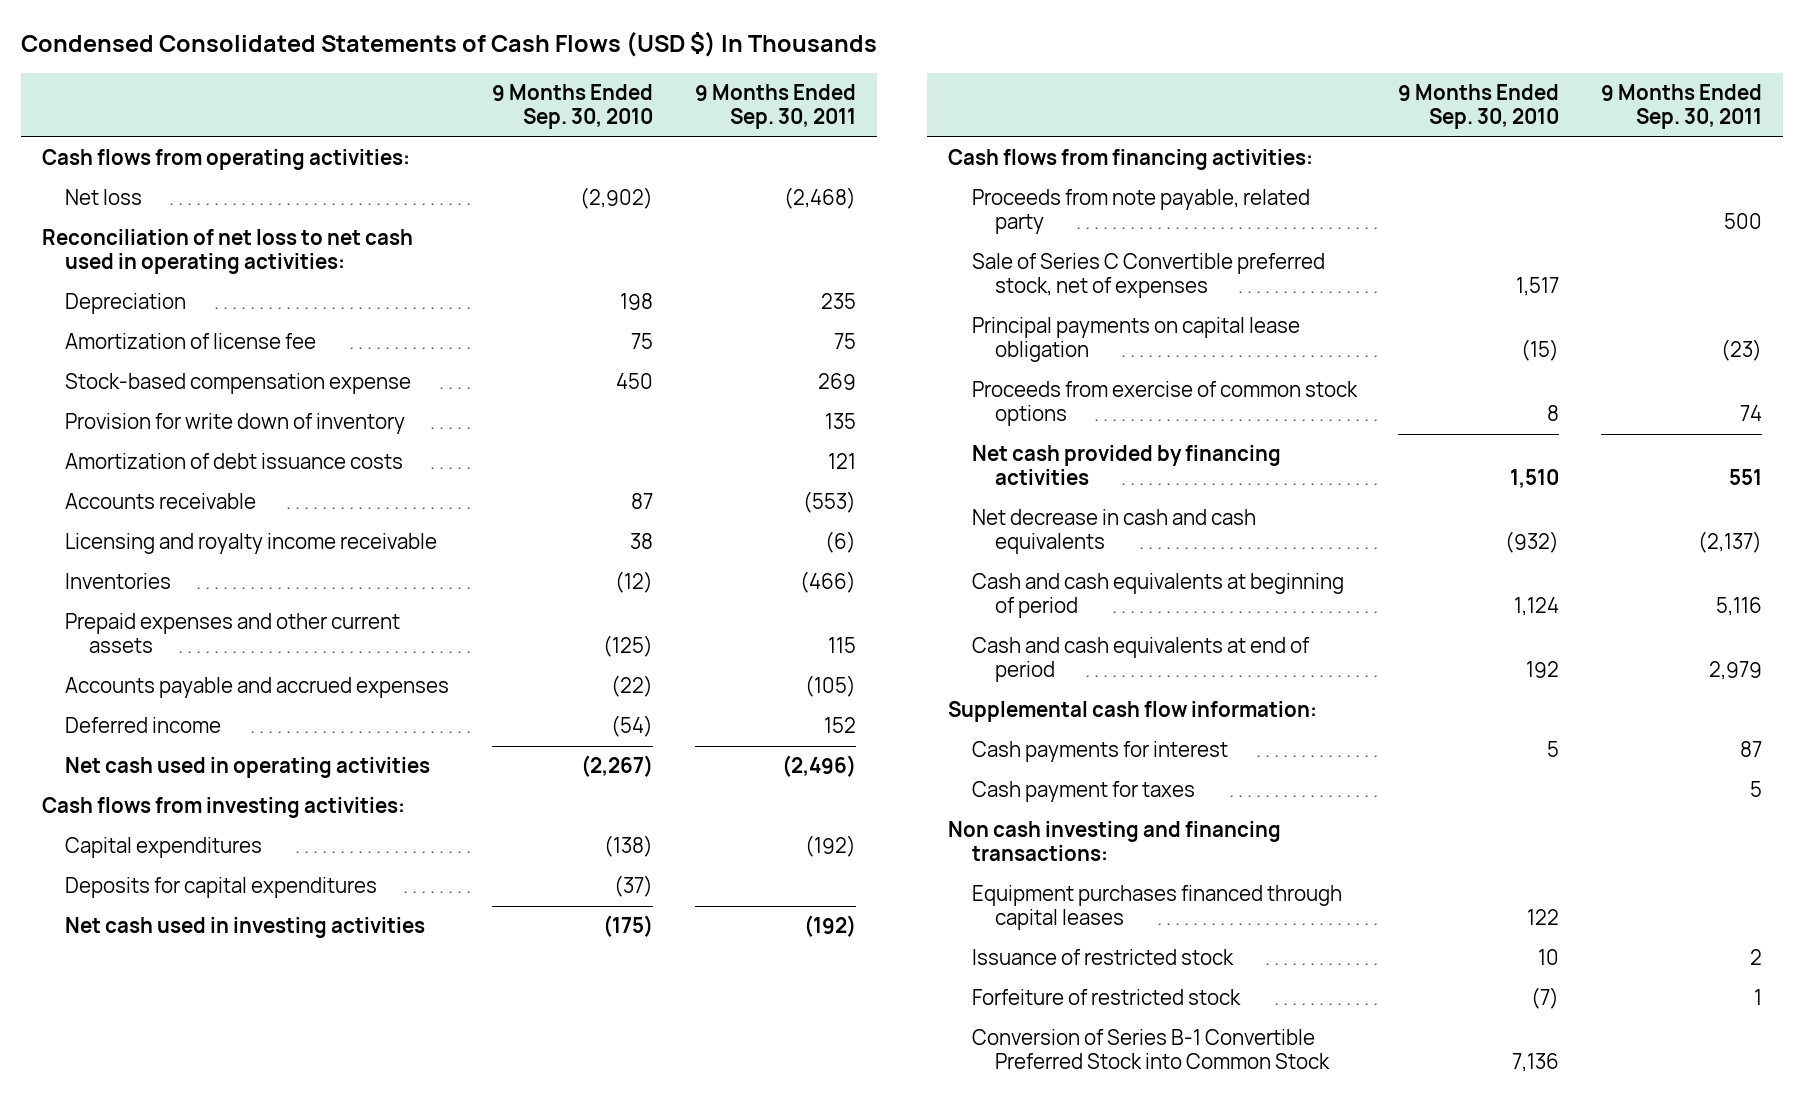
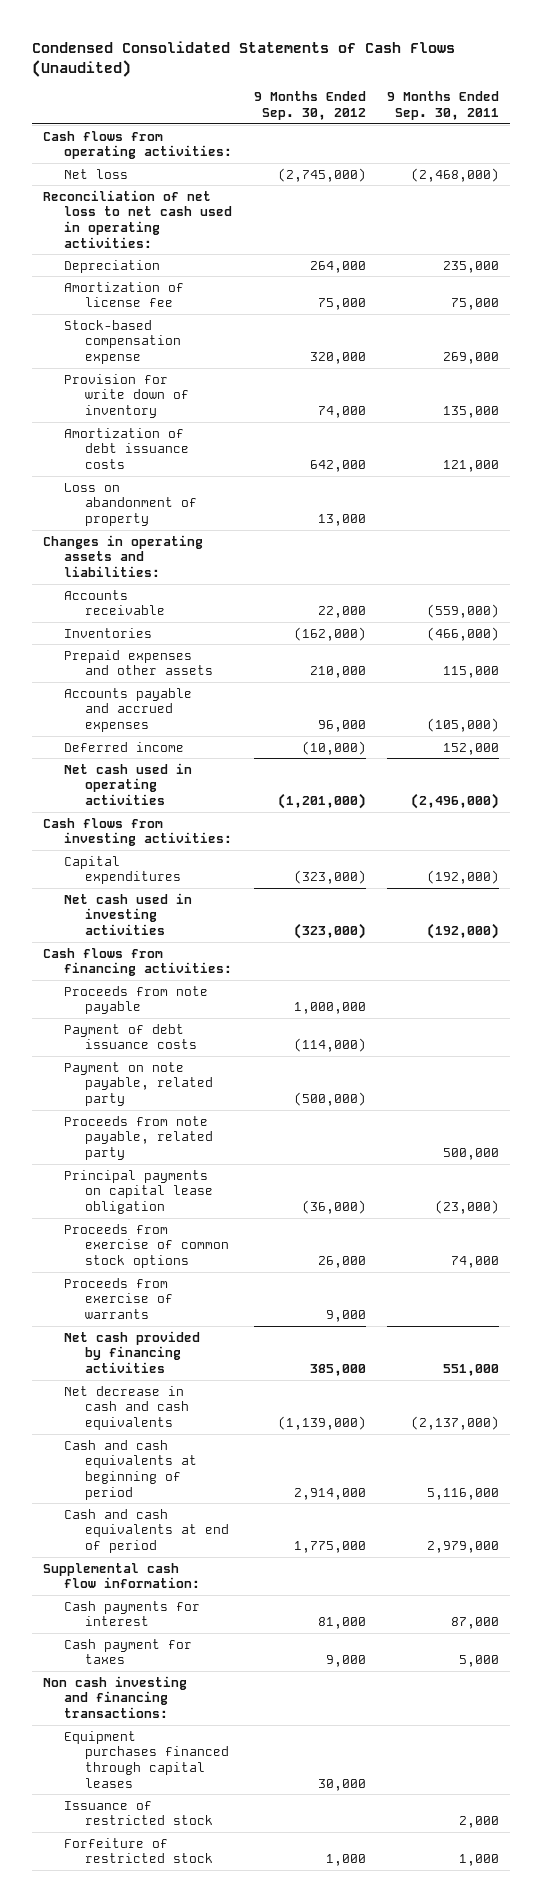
[21,32,878,58] Condensed Consolidated Statements of Cash Flows (USD $) In Thousands -> [32,40,456,77] Condensed Consolidated Statements of Cash Flows (Unaudited)
[492,84,654,130] 9 Months Ended Sep. 30, 2010 -> none
none -> [253,91,366,121] 9 Months Ended Sep. 30, 2012
[783,187,856,210] (2,468) -> [411,167,500,182] (2,468,000)
[65,533,438,555] Licensing and royalty income receivable -> none
[820,293,856,310] 235 -> [443,260,500,273] 235,000
[833,333,856,350] 75 -> [451,298,500,311] 75,000
[817,373,856,391] 269 -> [443,352,500,365] 269,000
[824,413,856,430] 135 -> [443,406,500,419] 135,000
[827,453,856,470] 121 -> [443,460,500,473] 121,000
none -> [63,482,197,527] Loss on abandonment of property
none -> [43,534,204,578] Changes in operating assets and liabilities:
[802,491,856,514] (553) -> [427,604,500,619] (559,000)
[799,571,856,594] (466) -> [427,626,500,641] (466,000)
[65,613,401,654] Prepaid expenses and other current assets -> [63,649,213,676] Prepaid expenses and other assets
[827,637,856,654] 115 -> [443,666,500,679] 115,000
[804,675,856,698] (105) -> [427,718,500,733] (105,000)
[823,717,856,734] 152 -> [443,742,500,755] 152,000
[781,755,856,778] (2,496) -> [411,793,500,810] (2,496,000)
[65,877,378,899] Deposits for capital expenditures -> none
[804,835,856,858] (192) -> [427,870,500,885] (192,000)
[803,915,856,938] (192) -> [427,923,500,940] (192,000)
[971,253,1325,299] Sale of Series C Convertible preferred stock, net of expenses -> none
none -> [63,985,208,1015] Proceeds from note payable
none -> [63,1023,197,1050] Payment of debt issuance costs
none -> [63,1061,213,1107] Payment on note payable, related party
[1724,213,1763,230] 500 -> [443,1148,500,1161] 500,000
[1721,339,1763,362] (23) -> [435,1200,500,1215] (23,000)
[1740,405,1763,422] 74 -> [451,1256,500,1269] 74,000
none -> [63,1277,173,1320] Proceeds from exercise of warrants
[1729,469,1763,486] 551 -> [443,1364,500,1377] 551,000
[1698,531,1763,554] (2,137) -> [411,1416,500,1431] (2,137,000)
[1716,597,1763,617] 5,116 -> [427,1487,500,1500] 5,116,000
[1709,661,1763,681] 2,979 -> [427,1541,500,1554] 2,979,000
[1740,741,1763,758] 87 -> [451,1617,500,1630] 87,000
[1750,781,1763,798] 5 -> [459,1655,500,1668] 5,000
[971,1029,1331,1070] Conversion of Series B-1 Convertible Preferred Stock into Common Stock -> none
[1750,949,1763,966] 2 -> [459,1816,500,1829] 2,000
[1754,989,1763,1006] 1 -> [459,1854,500,1867] 1,000

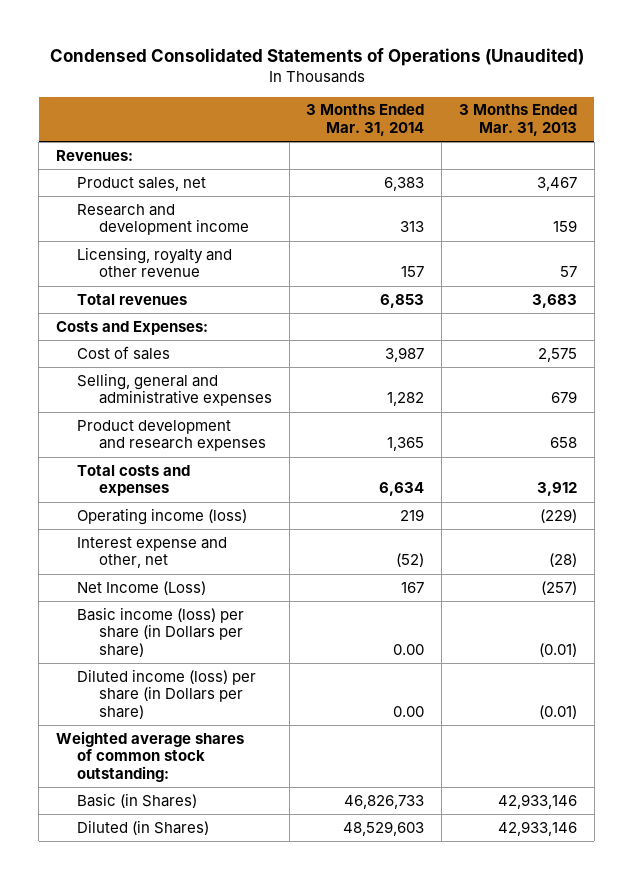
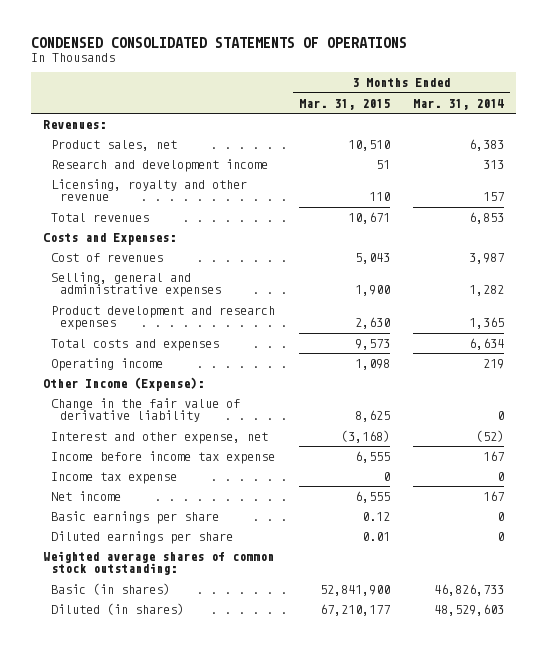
[49,47,584,66] Condensed Consolidated Statements of Operations (Unaudited) -> [31,36,408,48] CONDENSED CONSOLIDATED STATEMENTS OF OPERATIONS
[459,104,578,136] 3 Months Ended Mar. 31, 2013 -> none
none -> [298,98,390,110] Mar. 31, 2015
[77,345,171,360] Cost of sales -> [51,253,164,263] Cost of revenues
[77,507,248,525] Operating income (loss) -> [51,358,164,372] Operating income
none -> [42,377,204,392] Other Income (Expense):
none -> [51,398,241,423] Change in the fair value of derivative liability
[77,536,228,569] Interest expense and other, net -> [51,432,269,445] Interest and other expense, net
none -> [51,451,276,465] Income before income tax expense
none -> [51,472,178,485] Income tax expense
[77,580,207,595] Net Income (Loss) -> [51,491,122,502] Net income
[77,606,245,658] Basic income (loss) per share (in Dollars per share) -> [51,511,220,525] Basic earnings per share
[393,644,425,656] 0.00 -> [496,512,504,522] 0
[77,668,257,720] Diluted income (loss) per share (in Dollars per share) -> [51,531,234,545] Diluted earnings per share
[393,706,425,718] 0.00 -> [496,532,504,542] 0
[77,792,198,808] Basic (in Shares) -> [51,583,171,596] Basic (in shares)
[77,819,210,835] Diluted (in Shares) -> [51,603,185,616] Diluted (in shares)

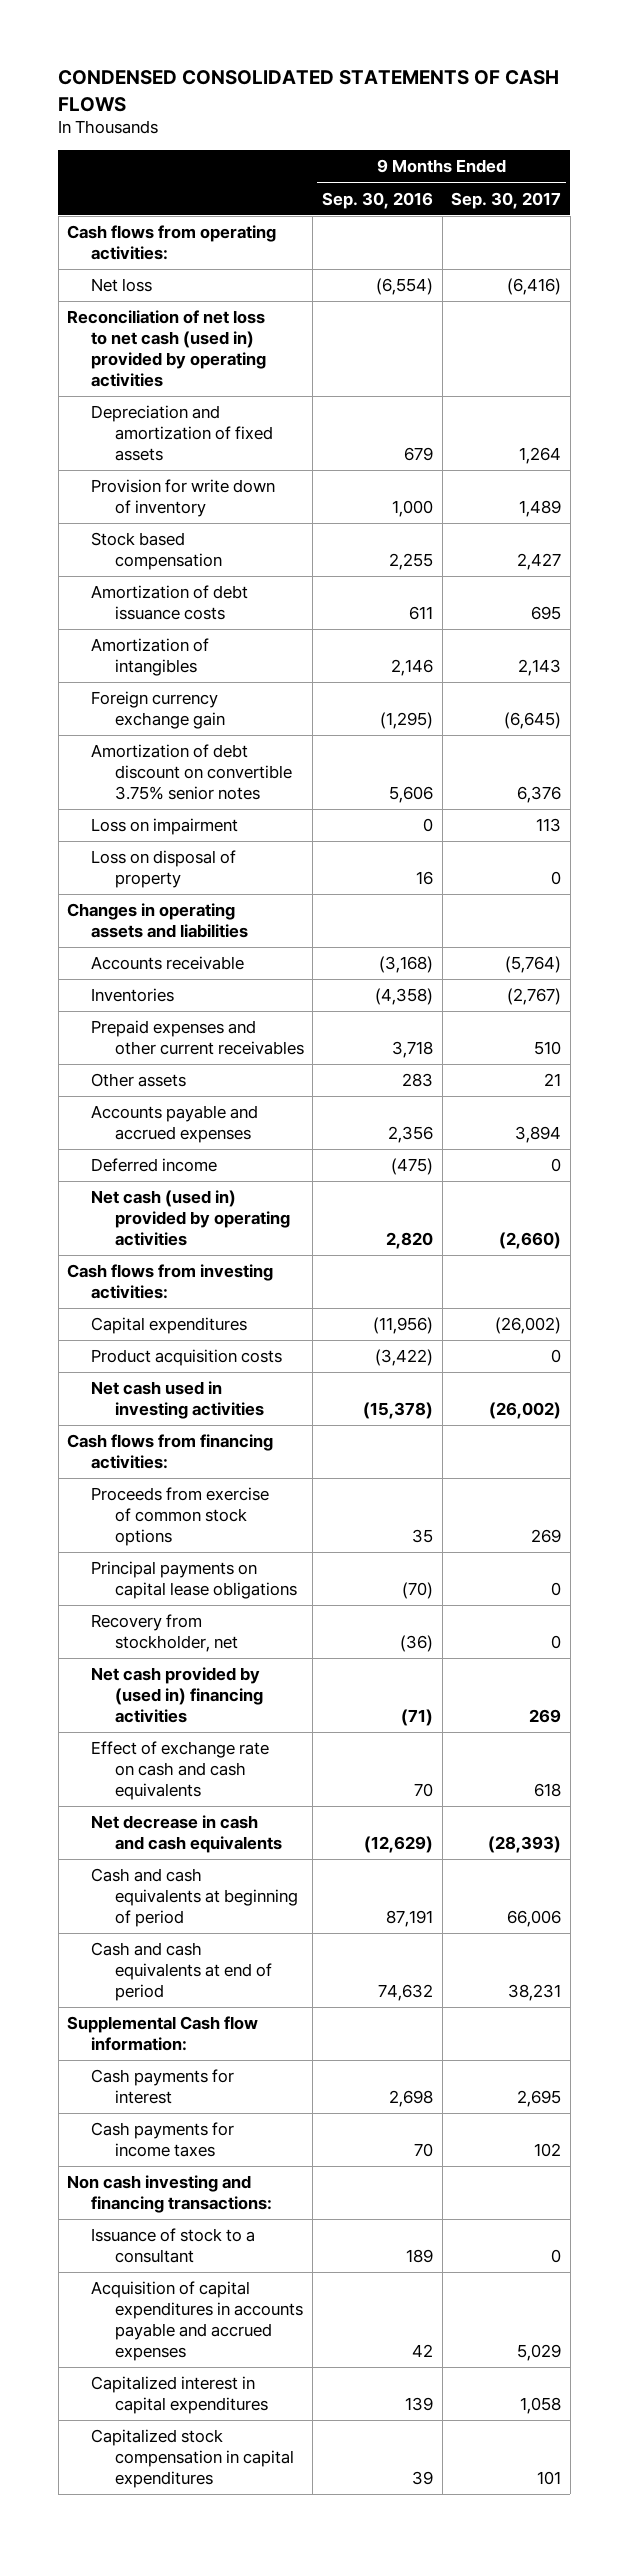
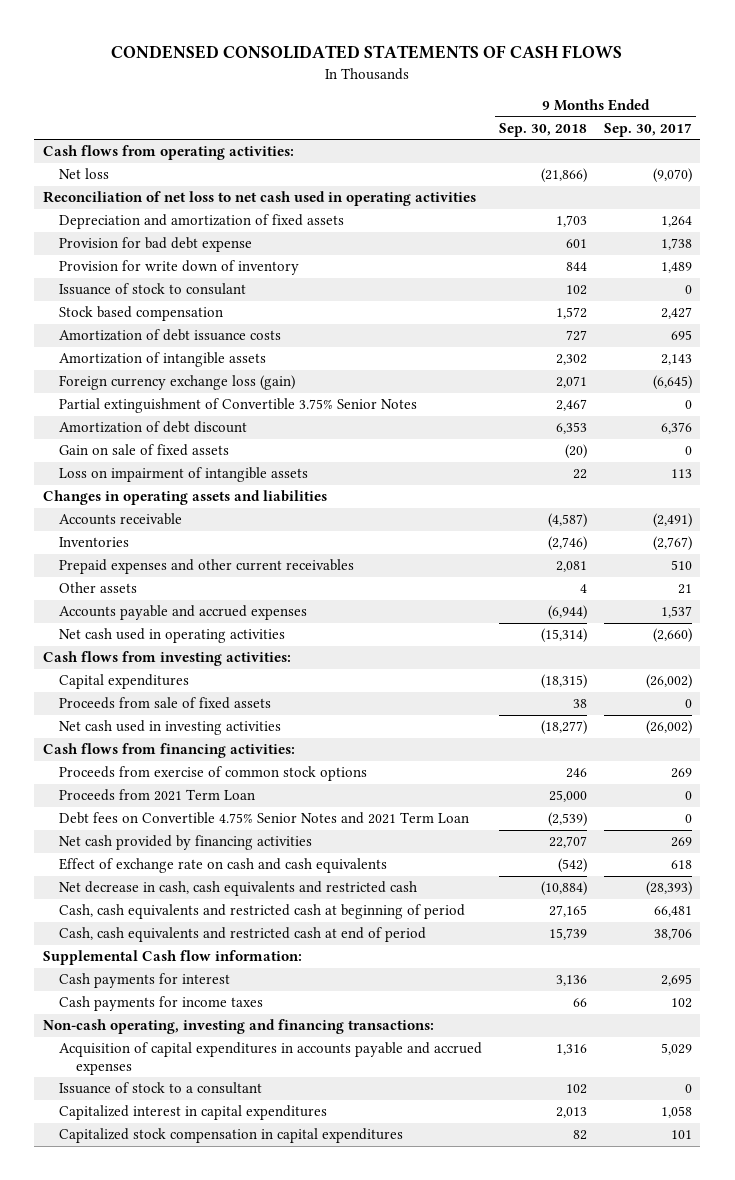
[322,191,434,209] Sep. 30, 2016 -> none
none -> [499,122,588,137] Sep. 30, 2018
[507,278,562,296] (6,416) -> [653,168,693,184] (9,070)
[67,310,267,387] Reconciliation of net loss to net cash (used in) provided by operating activities -> [42,191,476,207] Reconciliation of net loss to net cash used in operating activities
none -> [59,237,253,253] Provision for bad debt expense
none -> [59,283,247,296] Issuance of stock to consulant
[91,850,237,889] Loss on disposal of property -> none
[91,638,210,677] Amortization of intangibles -> [59,352,267,368] Amortization of intangible assets
[91,691,225,730] Foreign currency exchange gain -> [59,375,296,391] Foreign currency exchange loss (gain)
none -> [59,398,418,414] Partial extinguishment of Convertible 3.75% Senior Notes
[91,744,292,800] Amortization of debt discount on convertible 3.75% senior notes -> [59,421,248,434] Amortization of debt discount
none -> [59,444,230,457] Gain on sale of fixed assets
[91,818,239,836] Loss on impairment -> [59,467,309,483] Loss on impairment of intangible assets
[505,956,562,974] (5,764) -> [653,513,693,529] (2,491)
[91,1158,218,1173] Deferred income -> none
[515,1126,562,1144] 3,894 -> [661,606,693,619] 1,537
[91,1190,290,1246] Net cash (used in) provided by operating activities -> [59,628,286,644] Net cash used in operating activities
[91,1349,283,1367] Product acquisition costs -> none
none -> [59,697,272,710] Proceeds from sale of fixed assets
[91,1561,297,1600] Principal payments on capital lease obligations -> none
[91,1614,238,1653] Recovery from stockholder, net -> none
none -> [59,789,256,802] Proceeds from 2021 Term Loan
none -> [59,812,470,825] Debt fees on Convertible 4.75% Senior Notes and 2021 Term Loan
[91,1667,263,1723] Net cash provided by (used in) financing activities -> [59,835,313,851] Net cash provided by financing activities
[91,1815,282,1854] Net decrease in cash and cash equivalents -> [59,881,418,897] Net decrease in cash, cash equivalents and restricted cash
[91,1868,298,1927] Cash and cash equivalents at beginning of period -> [59,904,466,920] Cash, cash equivalents and restricted cash at beginning of period
[507,1909,562,1927] 66,006 -> [654,906,693,918] 66,481
[91,1942,272,2001] Cash and cash equivalents at end of period -> [59,927,427,943] Cash, cash equivalents and restricted cash at end of period
[508,1983,562,2001] 38,231 -> [654,928,693,941] 38,706
[67,2175,273,2214] Non cash investing and financing transactions: -> [42,1019,434,1035] Non-cash operating, investing and financing transactions:
[91,2228,256,2264] Issuance of stock to a consultant -> [59,1082,263,1095] Issuance of stock to a consultant

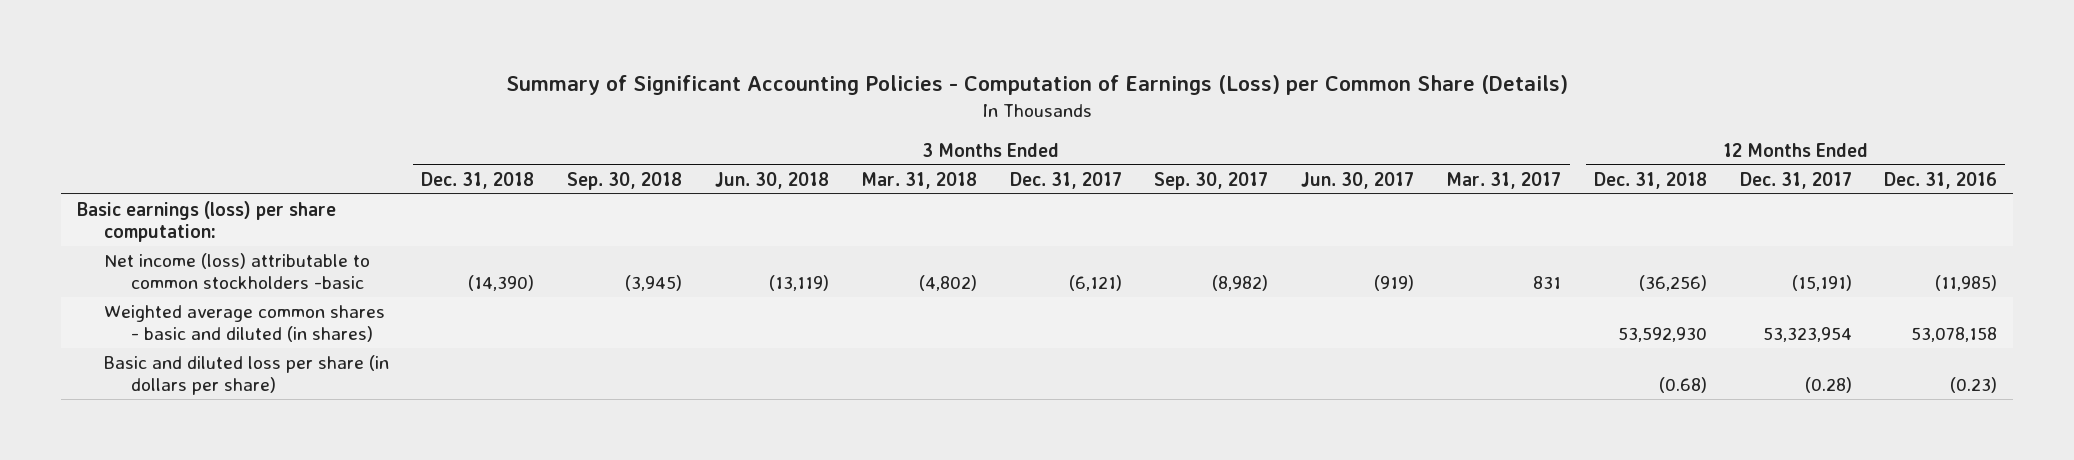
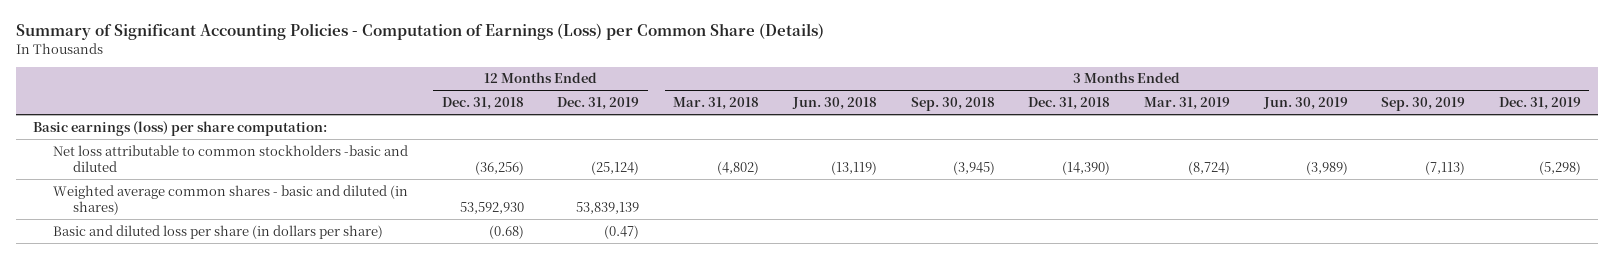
[1009,171,1122,189] Dec. 31, 2017 -> none
[1154,171,1269,190] Sep. 30, 2017 -> none
[1300,171,1414,189] Jun. 30, 2017 -> none
[1446,171,1562,189] Mar. 31, 2017 -> none
[1739,171,1852,189] Dec. 31, 2017 -> none
[1884,171,1998,189] Dec. 31, 2016 -> none
none -> [557,97,640,111] Dec. 31, 2019
none -> [1143,97,1230,111] Mar. 31, 2019
none -> [1262,97,1348,111] Jun. 30, 2019
none -> [1381,97,1466,112] Sep. 30, 2019
none -> [1499,97,1582,111] Dec. 31, 2019
[103,252,370,290] Net income (loss) attributable to common stockholders -basic -> [53,144,409,172] Net loss attributable to common stockholders -basic and diluted

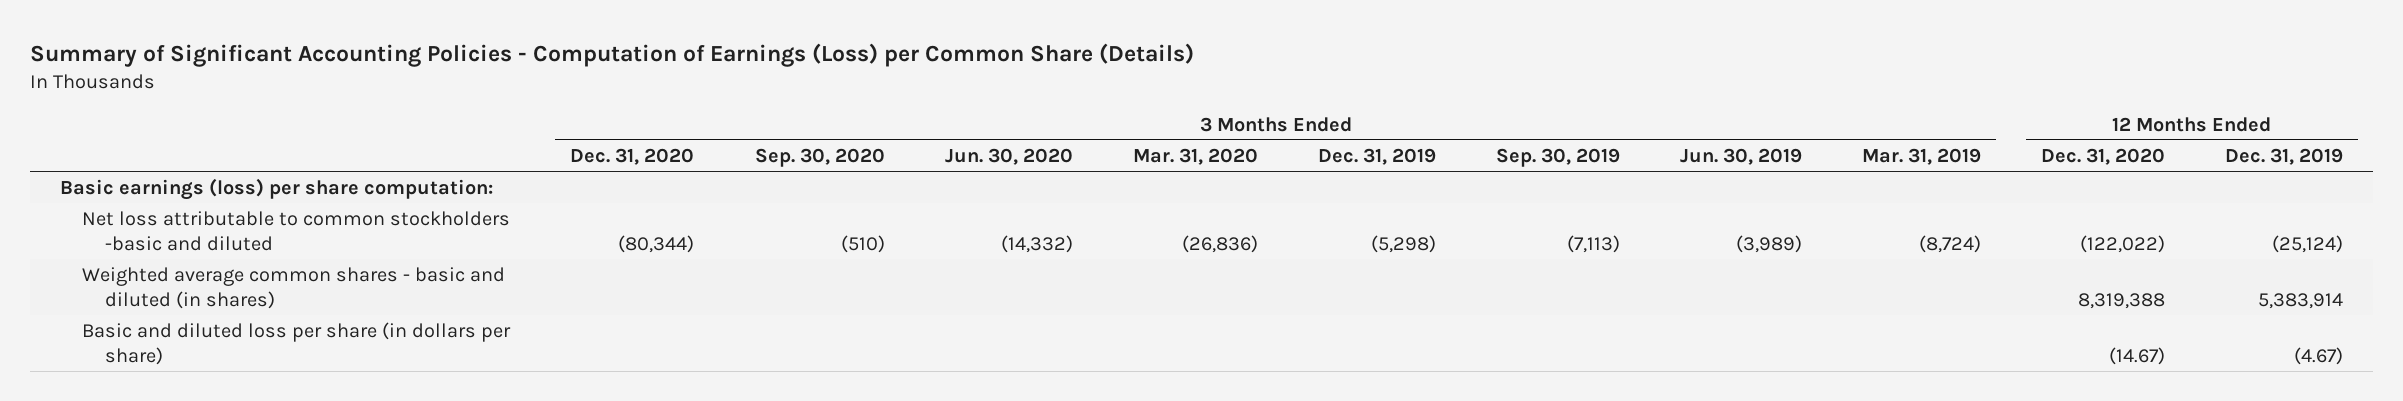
[441,97,524,111] Dec. 31, 2018 -> none
[673,97,760,111] Mar. 31, 2018 -> none
[791,97,877,111] Jun. 30, 2018 -> none
[910,97,995,112] Sep. 30, 2018 -> none
[1028,97,1111,111] Dec. 31, 2018 -> none
none -> [570,147,695,165] Dec. 31, 2020
none -> [754,147,885,167] Sep. 30, 2020
none -> [944,147,1073,165] Jun. 30, 2020
none -> [1132,147,1258,165] Mar. 31, 2020
none -> [2041,147,2166,165] Dec. 31, 2020
[576,201,640,214] 53,839,139 -> [2258,292,2344,309] 5,383,914
[604,224,640,239] (0.47) -> [2294,346,2344,365] (4.67)

